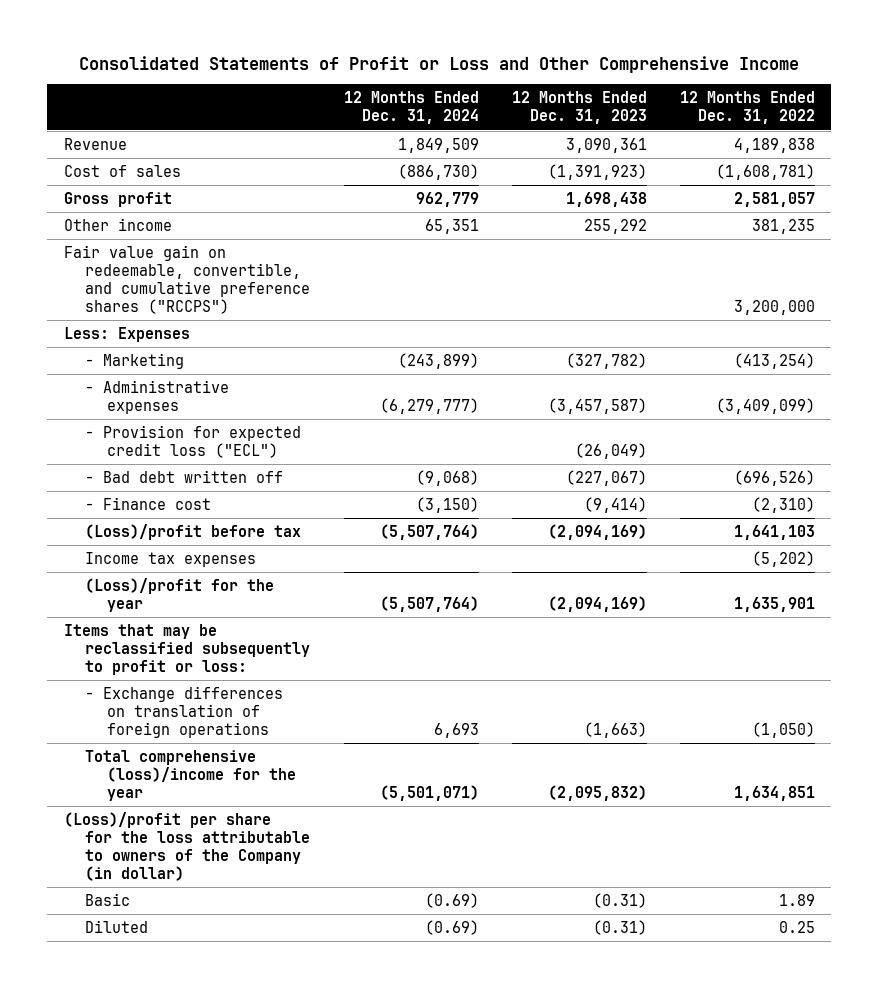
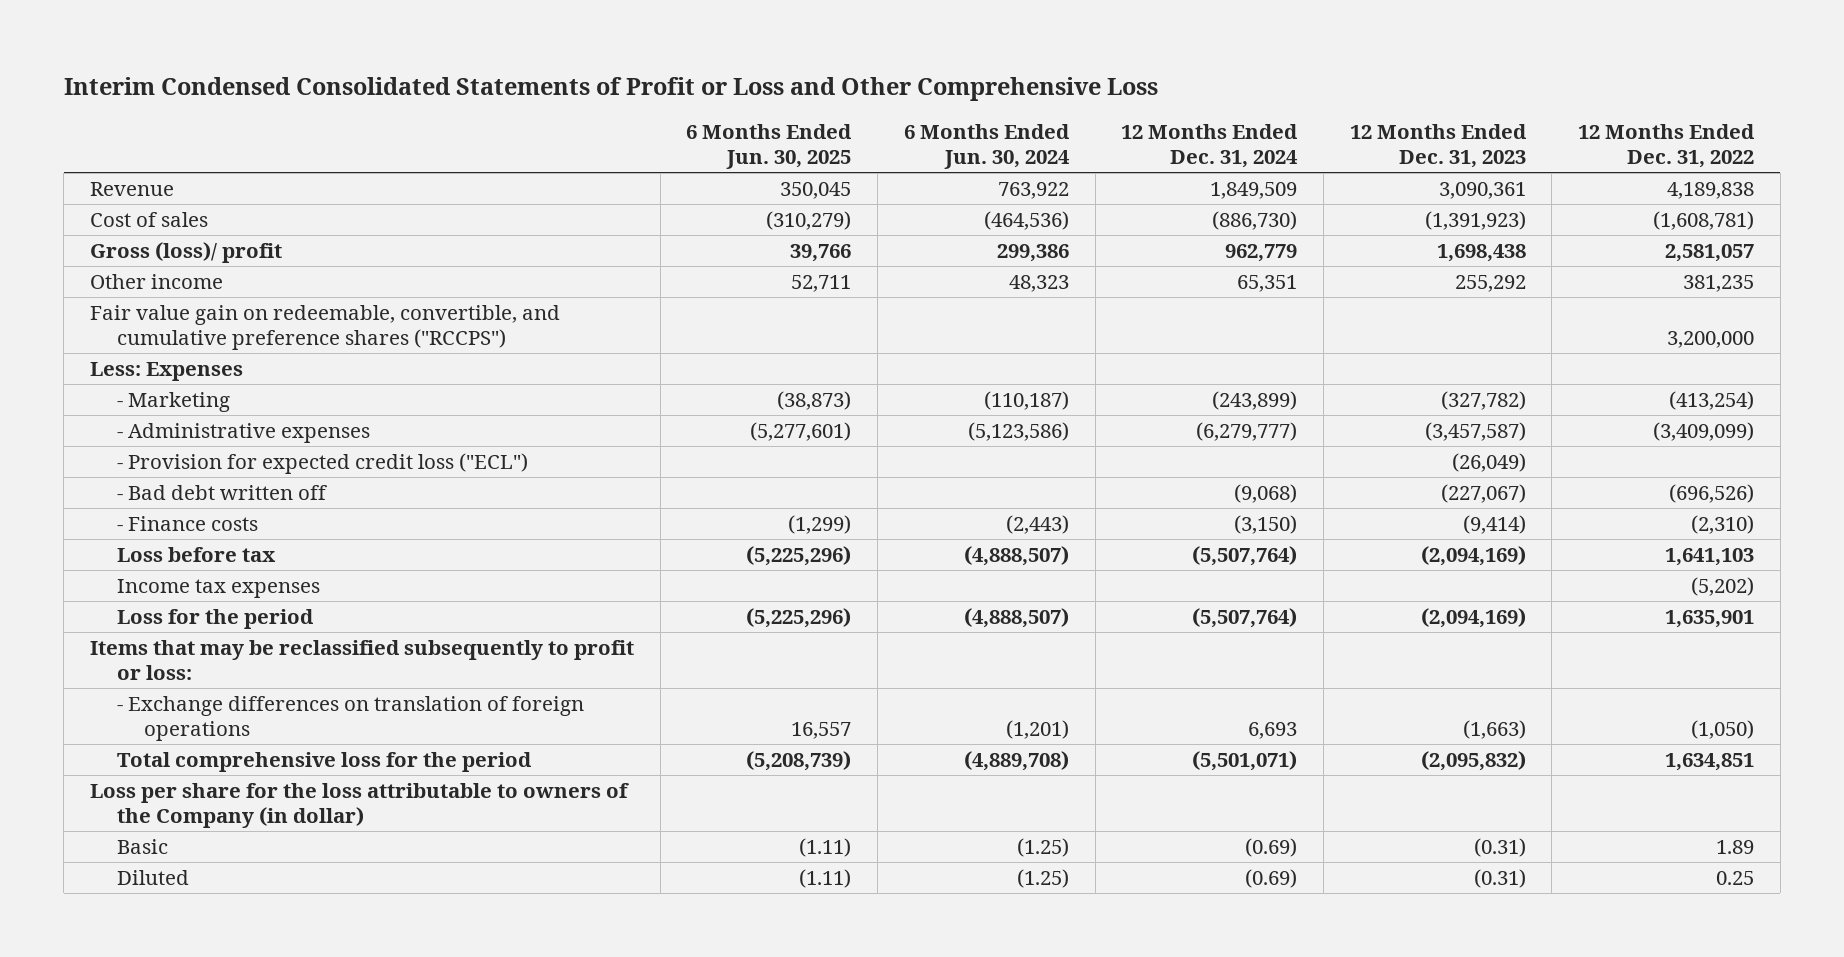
[79,55,800,73] Consolidated Statements of Profit or Loss and Other Comprehensive Income -> [63,77,1158,102] Interim Condensed Consolidated Statements of Profit or Loss and Other Comprehensive Loss
none -> [686,123,853,170] 6 Months Ended Jun. 30, 2025
none -> [903,123,1070,170] 6 Months Ended Jun. 30, 2024
[63,192,172,208] Gross profit -> [89,241,282,263] Gross (loss)/ profit
[85,497,212,511] - Finance cost -> [116,515,258,531] - Finance costs
[85,524,302,541] (Loss)/profit before tax -> [116,546,276,562] Loss before tax
[85,578,275,612] (Loss)/profit for the year -> [116,608,314,629] Loss for the period
[85,750,297,801] Total comprehensive (loss)/income for the year -> [116,751,532,772] Total comprehensive loss for the period
[63,812,311,881] (Loss)/profit per share for the loss attributable to owners of the Company (in dollar) -> [89,782,629,829] Loss per share for the loss attributable to owners of the Company (in dollar)

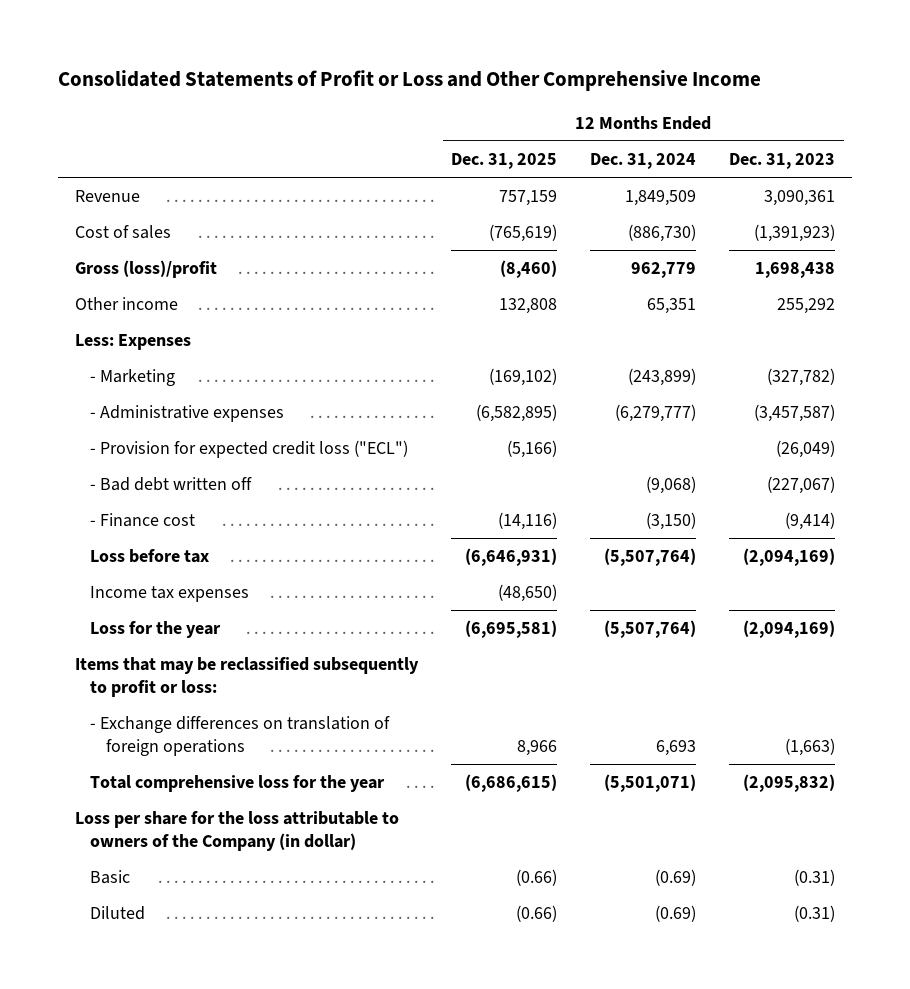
[63,77,1158,102] Interim Condensed Consolidated Statements of Profit or Loss and Other Comprehensive Loss -> [58,70,762,92] Consolidated Statements of Profit or Loss and Other Comprehensive Income
[686,123,853,170] 6 Months Ended Jun. 30, 2025 -> none
[903,123,1070,170] 6 Months Ended Jun. 30, 2024 -> none
[1578,123,1756,169] 12 Months Ended Dec. 31, 2022 -> none
none -> [450,152,557,169] Dec. 31, 2025
[89,241,282,263] Gross (loss)/ profit -> [74,260,217,279] Gross (loss)/profit
[89,304,560,351] Fair value gain on redeemable, convertible, and cumulative preference shares ("RCCPS") -> none
[116,515,258,531] - Finance costs -> [90,513,196,528] - Finance cost
[116,608,314,629] Loss for the period -> [90,621,222,639] Loss for the year
[116,751,532,772] Total comprehensive loss for the period -> [90,775,386,793] Total comprehensive loss for the year

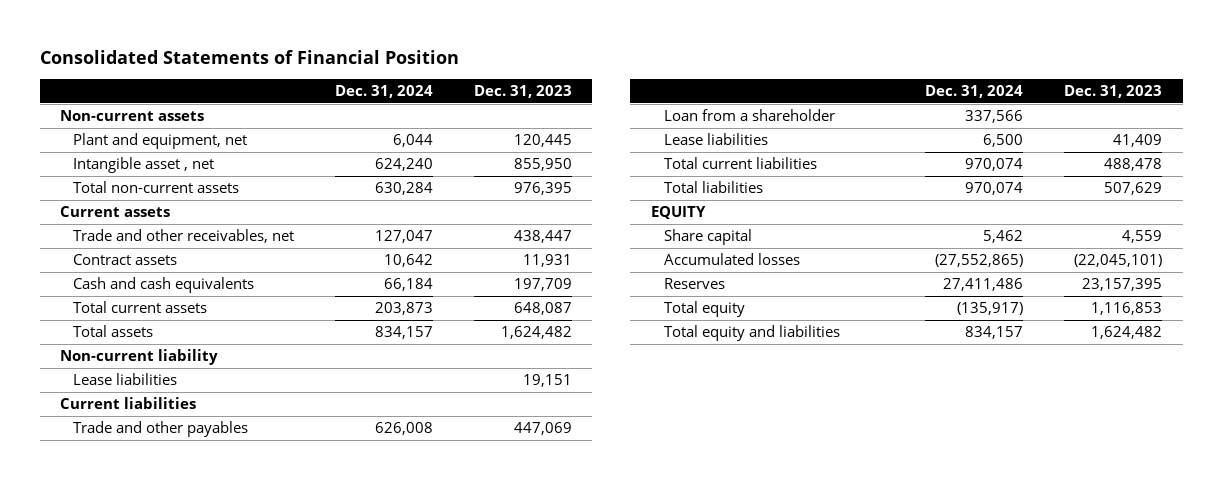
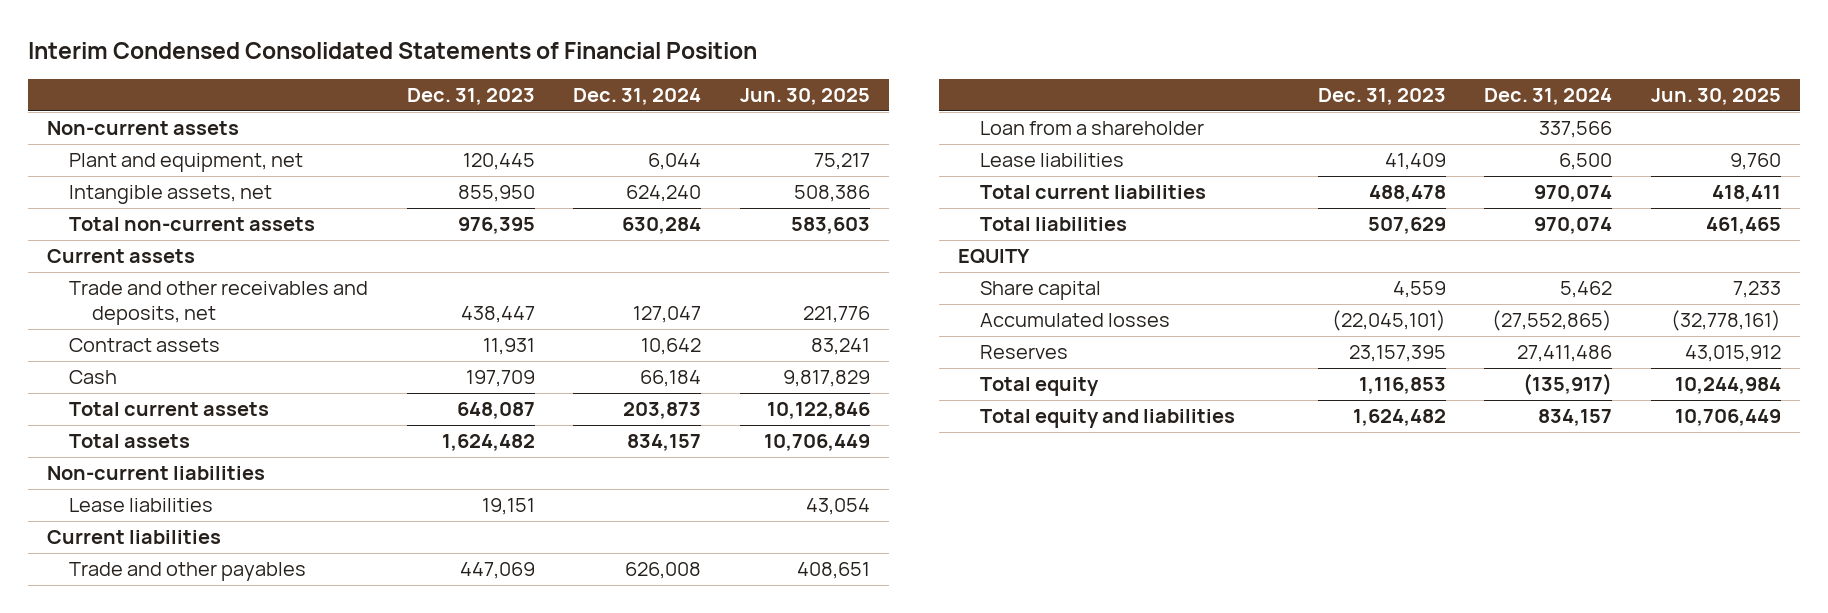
[40,49,460,64] Consolidated Statements of Financial Position -> [27,41,757,59] Interim Condensed Consolidated Statements of Financial Position
none -> [739,88,870,106] Jun. 30, 2025
[73,157,215,174] Intangible asset , net -> [69,185,273,205] Intangible assets, net
[73,229,295,244] Trade and other receivables, net -> [69,281,369,325] Trade and other receivables and deposits, net
[73,277,255,294] Cash and cash equivalents -> [69,370,118,385] Cash
[60,349,219,366] Non-current liability -> [47,466,266,481] Non-current liabilities

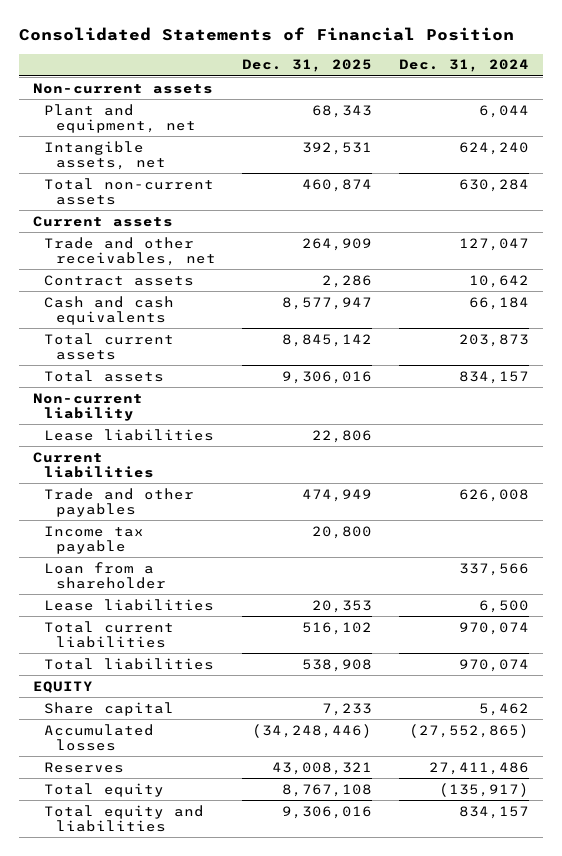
[27,41,757,59] Interim Condensed Consolidated Statements of Financial Position -> [19,27,515,42] Consolidated Statements of Financial Position
[406,88,535,106] Dec. 31, 2023 -> none
[739,88,870,106] Jun. 30, 2025 -> none
none -> [242,59,373,73] Dec. 31, 2025
[69,281,369,325] Trade and other receivables and deposits, net -> [44,236,216,267] Trade and other receivables, net
[69,370,118,385] Cash -> [44,295,175,326] Cash and cash equivalents
[47,466,266,481] Non-current liabilities -> [32,392,143,422] Non-current liability
none -> [44,525,145,555] Income tax payable

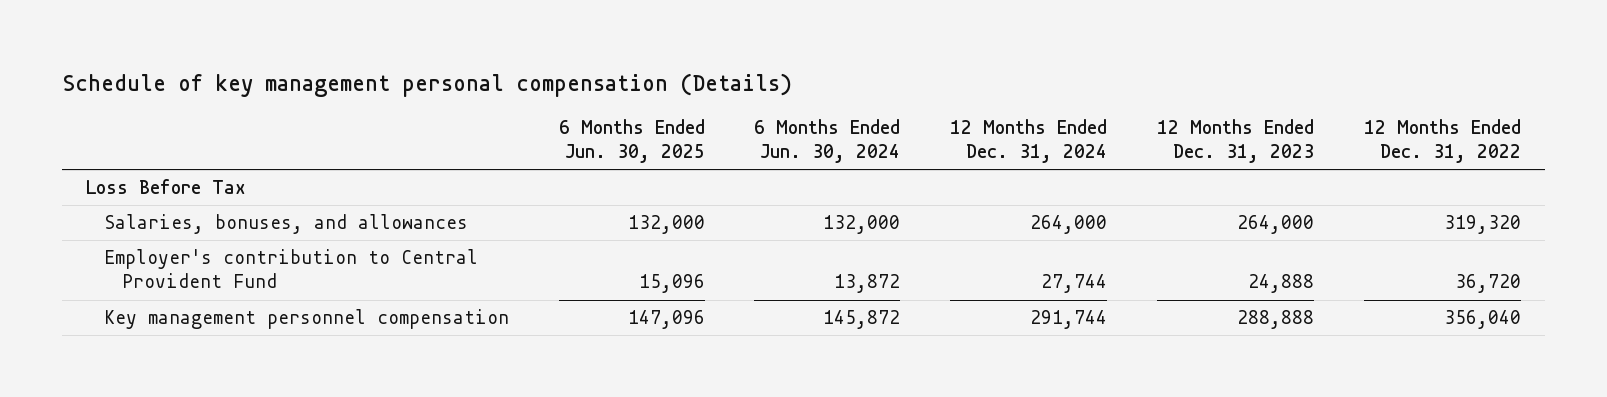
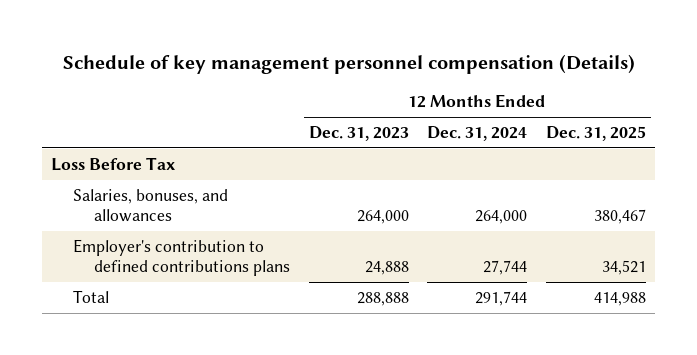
[61,72,792,97] Schedule of key management personal compensation (Details) -> [62,53,635,74] Schedule of key management personnel compensation (Details)
[558,119,705,164] 6 Months Ended Jun. 30, 2025 -> none
[754,119,901,164] 6 Months Ended Jun. 30, 2024 -> none
[1363,119,1521,164] 12 Months Ended Dec. 31, 2022 -> none
none -> [545,126,646,142] Dec. 31, 2025
[104,249,479,289] Employer's contribution to Central Provident Fund -> [72,239,291,277] Employer's contribution to defined contributions plans
[104,309,510,330] Key management personnel compensation -> [72,290,109,304] Total

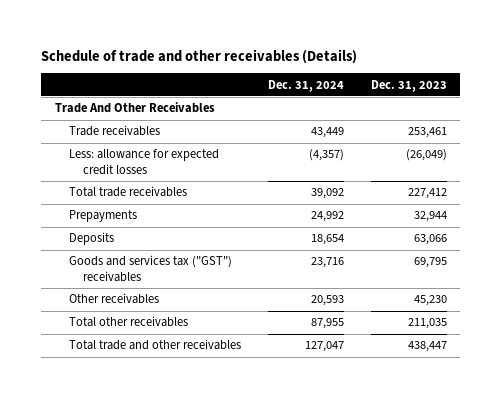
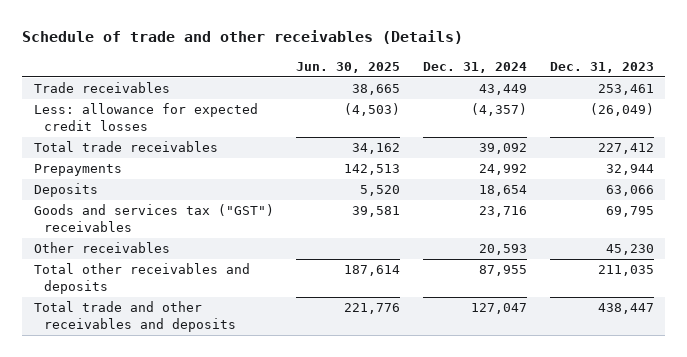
none -> [296,61,401,73] Jun. 30, 2025
[54,102,215,114] Trade And Other Receivables -> none
[69,316,189,328] Total other receivables -> [33,263,250,295] Total other receivables and deposits
[69,339,242,351] Total trade and other receivables -> [33,301,237,333] Total trade and other receivables and deposits

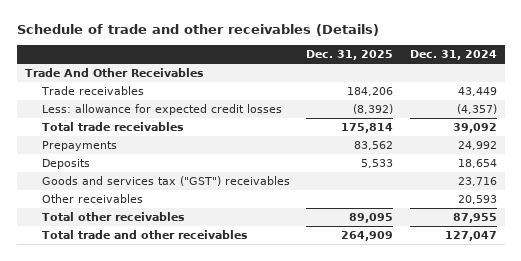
[296,61,401,73] Jun. 30, 2025 -> none
[549,61,654,73] Dec. 31, 2023 -> none
none -> [306,50,394,61] Dec. 31, 2025
none -> [24,68,204,78] Trade And Other Receivables
[33,263,250,295] Total other receivables and deposits -> [42,212,186,222] Total other receivables
[33,301,237,333] Total trade and other receivables and deposits -> [42,230,249,240] Total trade and other receivables

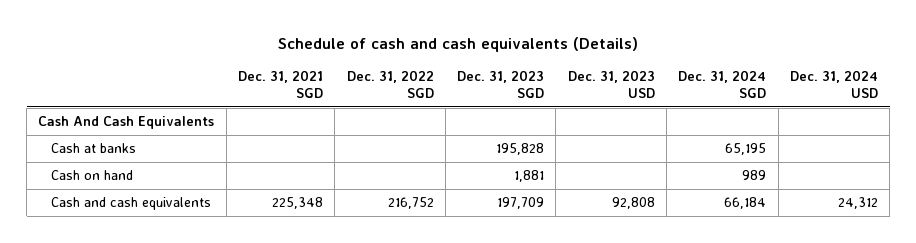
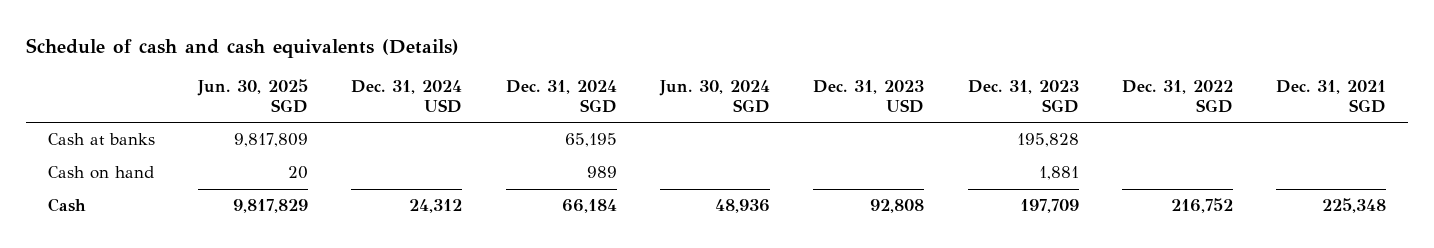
none -> [197,78,309,113] Jun. 30, 2025 SGD
none -> [659,79,771,113] Jun. 30, 2024 SGD
[38,116,215,130] Cash And Cash Equivalents -> none
[51,197,212,211] Cash and cash equivalents -> [47,198,86,213] Cash

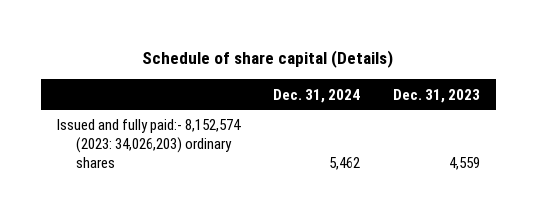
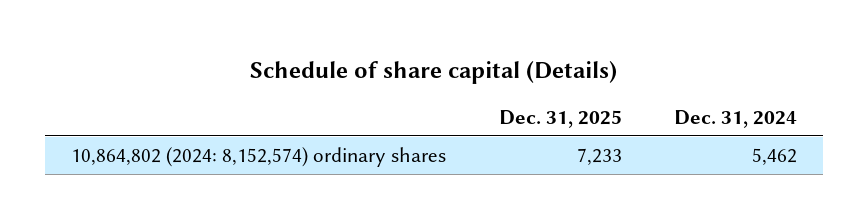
[392,88,480,103] Dec. 31, 2023 -> none
none -> [498,109,622,128] Dec. 31, 2025
[57,119,242,168] Issued and fully paid:- 8,152,574 (2023: 34,026,203) ordinary shares -> [71,147,447,168] 10,864,802 (2024: 8,152,574) ordinary shares

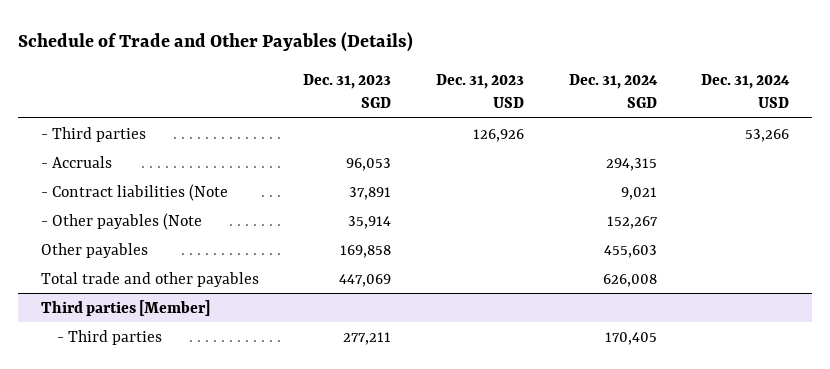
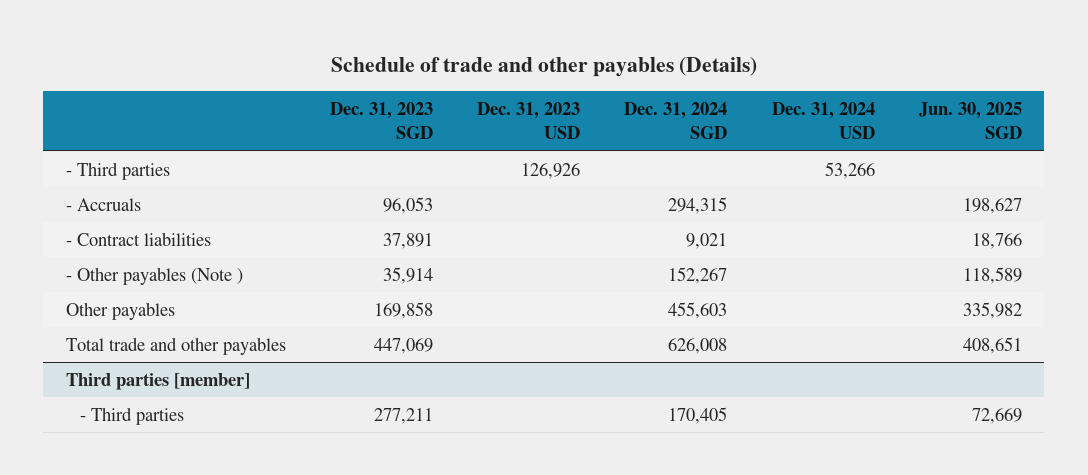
[18,31,414,52] Schedule of Trade and Other Payables (Details) -> [330,57,757,78] Schedule of trade and other payables (Details)
none -> [919,101,1023,140] Jun. 30, 2025 SGD
[40,183,228,201] - Contract liabilities (Note -> [65,231,211,246] - Contract liabilities
[40,212,202,230] - Other payables (Note -> [65,266,243,285] - Other payables (Note )
[40,299,210,316] Third parties [Member] -> [65,372,250,390] Third parties [member]

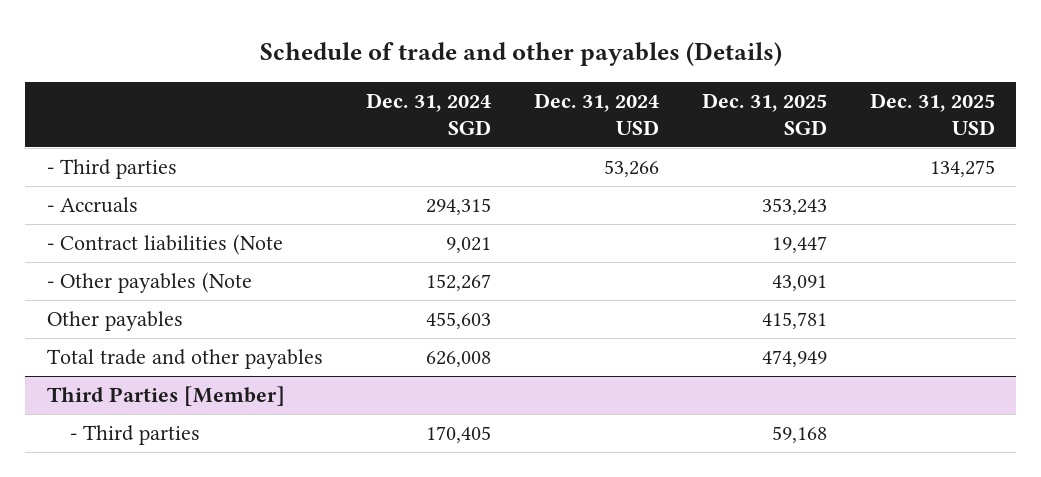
[329,101,433,140] Dec. 31, 2023 SGD -> none
[477,101,581,140] Dec. 31, 2023 USD -> none
[919,101,1023,140] Jun. 30, 2025 SGD -> none
none -> [701,93,827,135] Dec. 31, 2025 SGD
none -> [869,93,995,135] Dec. 31, 2025 USD
[65,231,211,246] - Contract liabilities -> [46,234,283,256] - Contract liabilities (Note
[65,266,243,285] - Other payables (Note ) -> [46,272,252,294] - Other payables (Note
[65,372,250,390] Third parties [member] -> [46,386,285,407] Third Parties [Member]

